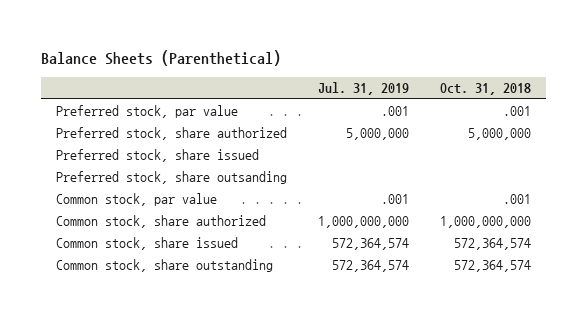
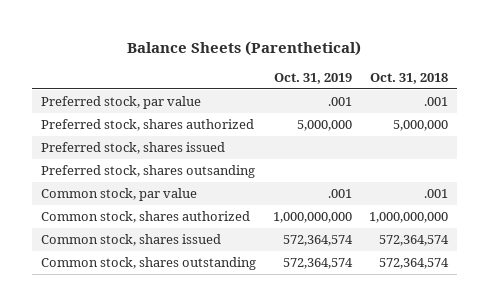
[317,82,409,96] Jul. 31, 2019 -> none
none -> [273,73,352,85] Oct. 31, 2019
[56,127,288,141] Preferred stock, share authorized -> [40,119,254,132] Preferred stock, shares authorized
[56,149,260,163] Preferred stock, share issued -> [40,142,225,155] Preferred stock, shares issued
[56,171,288,185] Preferred stock, share outsanding -> [40,165,255,179] Preferred stock, shares outsanding
[56,215,267,229] Common stock, share authorized -> [40,211,250,224] Common stock, shares authorized
[56,237,239,251] Common stock, share issued -> [40,234,221,247] Common stock, shares issued
[56,259,274,273] Common stock, share outstanding -> [40,257,256,271] Common stock, shares outstanding

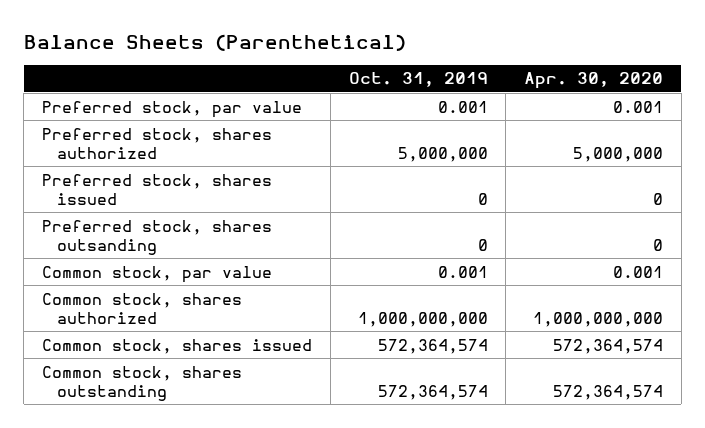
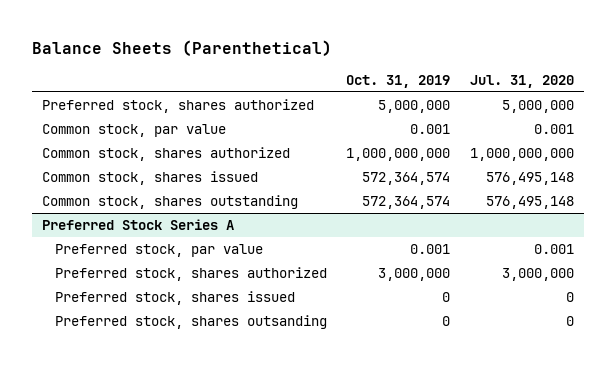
[524,72,664,90] Apr. 30, 2020 -> none
none -> [469,74,574,88] Jul. 31, 2020
[41,100,302,118] Preferred stock, par value -> none
[41,173,272,205] Preferred stock, shares issued -> none
[41,219,272,255] Preferred stock, shares outsanding -> none
none -> [42,219,235,231] Preferred Stock Series A
none -> [54,244,263,258] Preferred stock, par value
none -> [54,267,327,282] Preferred stock, shares authorized
none -> [54,291,295,306] Preferred stock, shares issued
none -> [54,315,327,330] Preferred stock, shares outsanding

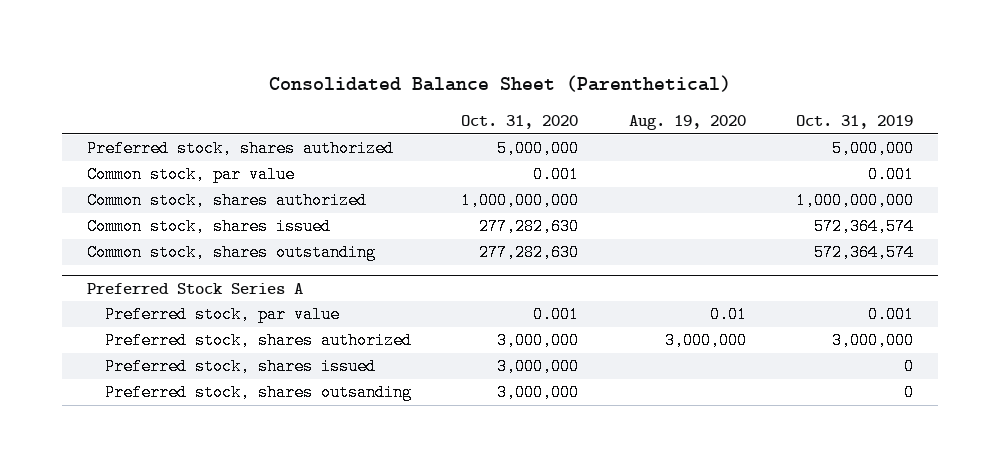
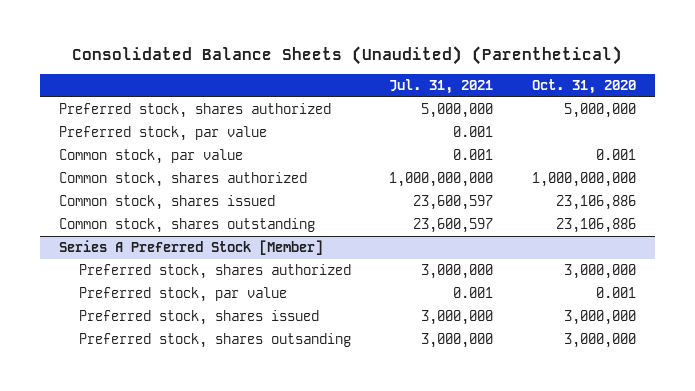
[269,74,732,92] Consolidated Balance Sheet (Parenthetical) -> [72,46,623,66] Consolidated Balance Sheets (Unaudited) (Parenthetical)
[628,115,746,131] Aug. 19, 2020 -> none
[796,115,914,130] Oct. 31, 2019 -> none
none -> [389,78,494,94] Jul. 31, 2021
none -> [58,126,267,142] Preferred stock, par value
[104,306,340,324] Preferred stock, par value -> none
[479,218,580,236] 277,282,630 -> [555,195,636,211] 23,106,886
[479,244,580,262] 277,282,630 -> [555,218,636,234] 23,106,886
[87,282,304,294] Preferred Stock Series A -> [58,240,323,256] Series A Preferred Stock [Member]
none -> [79,287,288,303] Preferred stock, par value

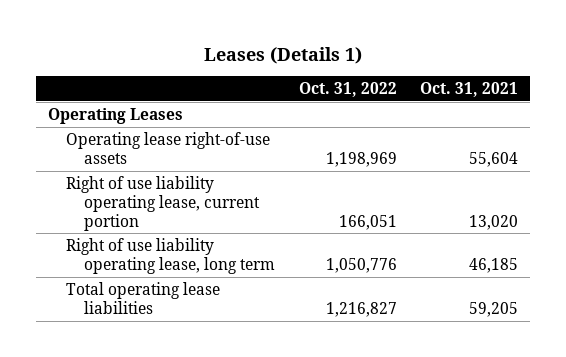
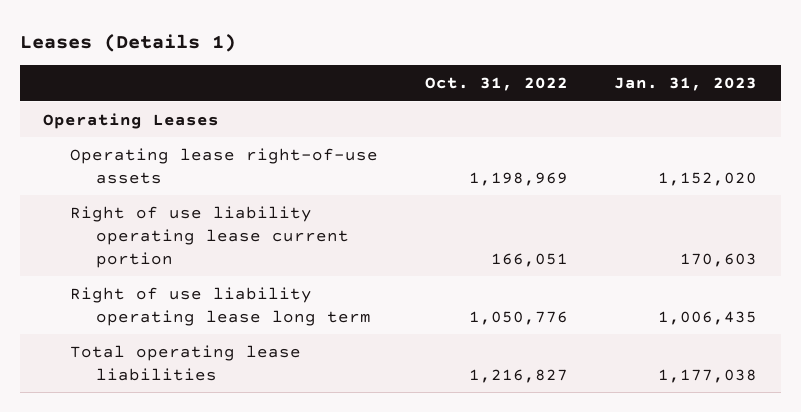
[419,82,518,98] Oct. 31, 2021 -> none
none -> [614,77,758,92] Jan. 31, 2023
[66,175,261,231] Right of use liability operating lease, current portion -> [69,205,349,268] Right of use liability operating lease current portion
[66,237,276,274] Right of use liability operating lease, long term -> [69,286,371,326] Right of use liability operating lease long term

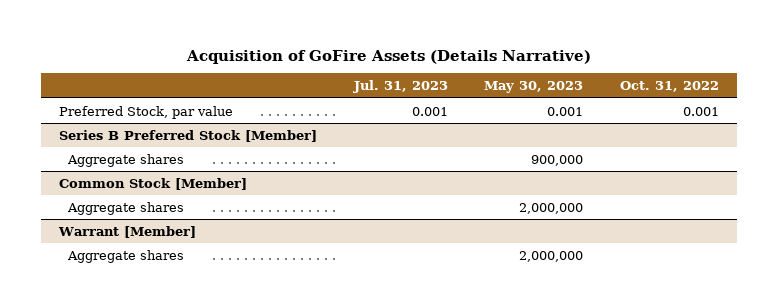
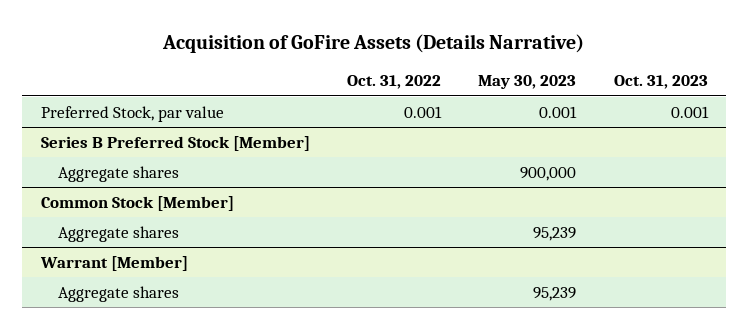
[352,80,448,94] Jul. 31, 2023 -> none
none -> [613,75,708,90] Oct. 31, 2023
[519,202,584,214] 2,000,000 -> [533,226,577,241] 95,239
[519,250,584,262] 2,000,000 -> [533,286,577,301] 95,239

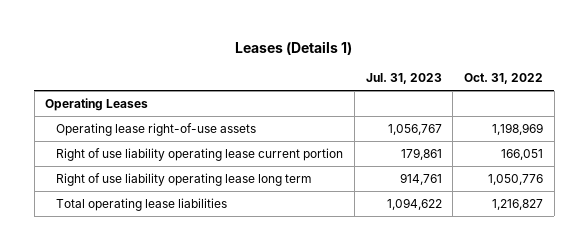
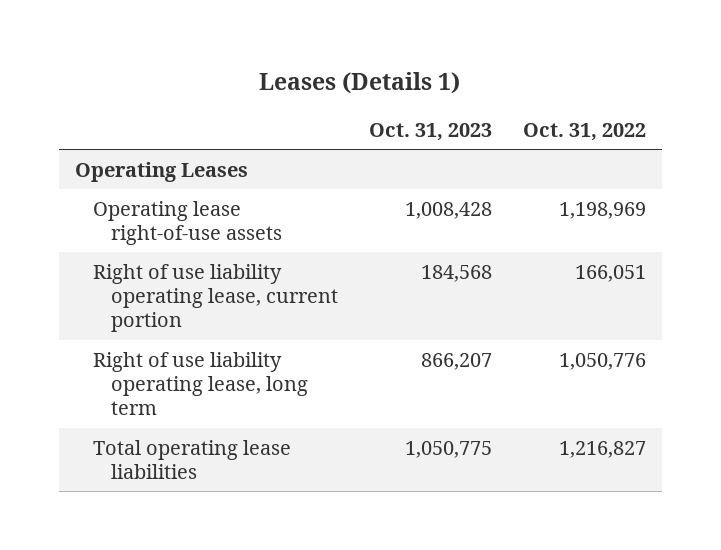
[365,72,442,84] Jul. 31, 2023 -> none
none -> [369,122,493,141] Oct. 31, 2023
[56,147,344,161] Right of use liability operating lease current portion -> [92,263,339,333] Right of use liability operating lease, current portion
[56,172,313,186] Right of use liability operating lease long term -> [92,351,309,416] Right of use liability operating lease, long term

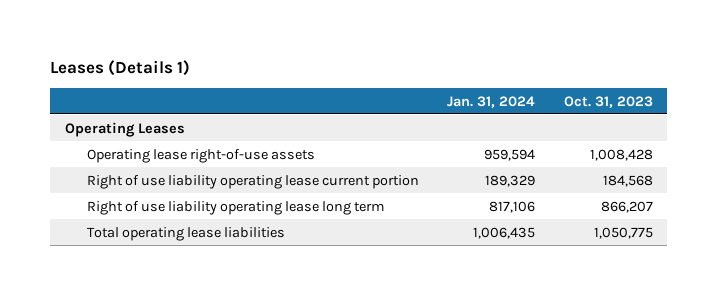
[523,122,647,141] Oct. 31, 2022 -> none
none -> [447,95,536,108] Jan. 31, 2024
[92,263,339,333] Right of use liability operating lease, current portion -> [86,174,419,189] Right of use liability operating lease current portion
[92,351,309,416] Right of use liability operating lease, long term -> [86,200,385,215] Right of use liability operating lease long term

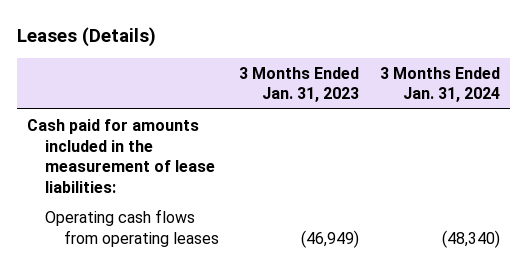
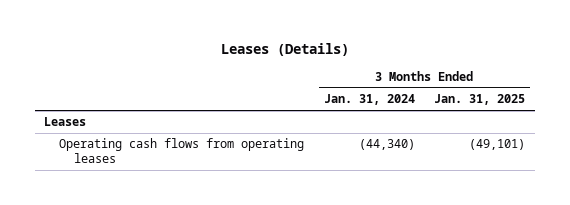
[239,66,360,103] 3 Months Ended Jan. 31, 2023 -> none
none -> [434,94,526,106] Jan. 31, 2025
[26,119,216,193] Cash paid for amounts included in the measurement of lease liabilities: -> none
none -> [44,117,87,127] Leases
[441,229,500,248] (48,340) -> [358,139,415,151] (44,340)

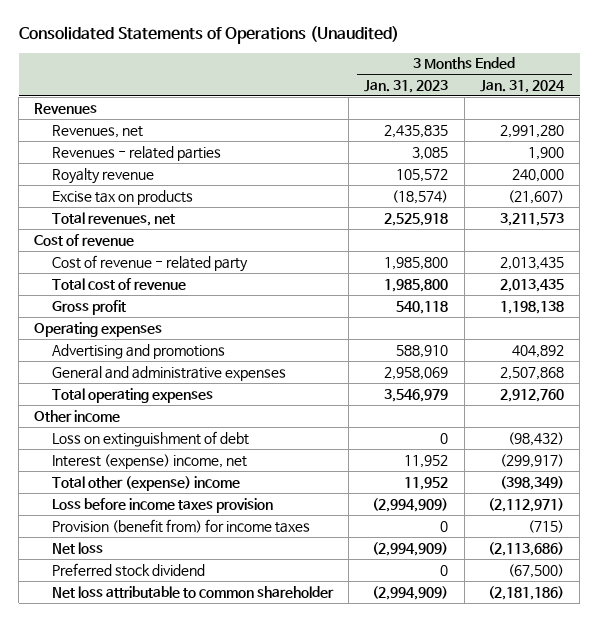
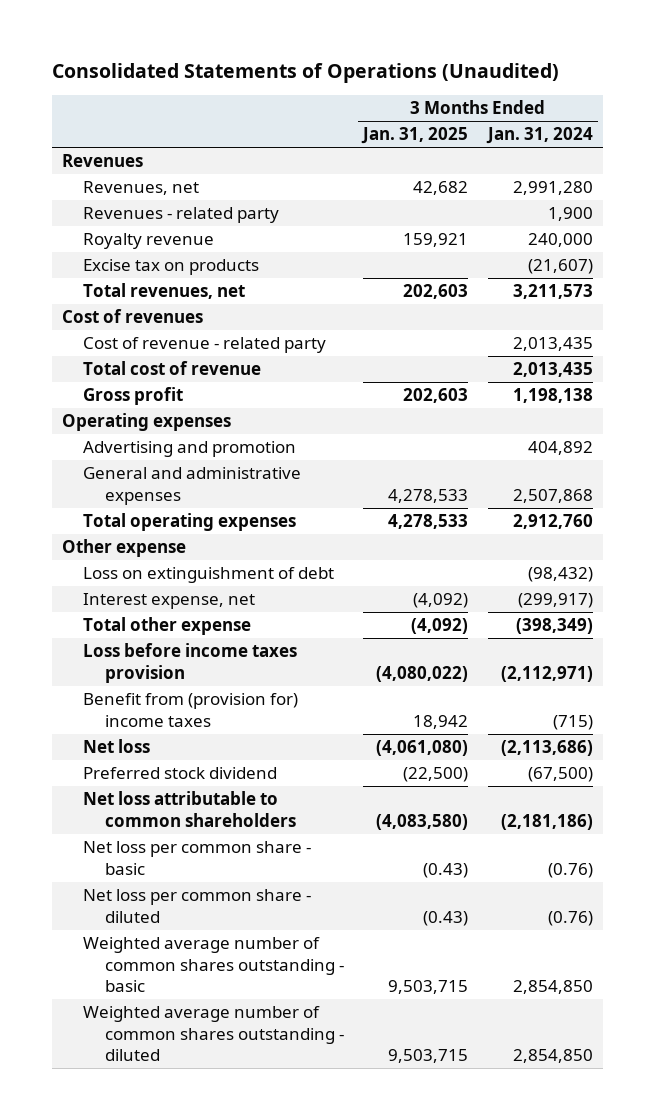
[364,79,449,93] Jan. 31, 2023 -> none
none -> [361,127,469,145] Jan. 31, 2025
[52,145,222,161] Revenues - related parties -> [83,207,280,224] Revenues - related party
[34,233,135,246] Cost of revenue -> [61,309,203,324] Cost of revenues
[52,343,226,359] Advertising and promotions -> [83,441,297,458] Advertising and promotion
[34,409,121,422] Other income -> [61,539,186,558] Other expense
[52,453,248,469] Interest (expense) income, net -> [83,593,256,610] Interest expense, net
[52,475,241,491] Total other (expense) income -> [83,617,252,636] Total other expense
[52,518,311,533] Provision (benefit from) for income taxes -> [83,693,299,727] Benefit from (provision for) income taxes
[52,585,335,598] Net loss attributable to common shareholder -> [83,791,296,827] Net loss attributable to common shareholders
none -> [83,841,312,875] Net loss per common share - basic
none -> [83,889,312,923] Net loss per common share - diluted
none -> [83,937,344,993] Weighted average number of common shares outstanding - basic
none -> [83,1006,344,1062] Weighted average number of common shares outstanding - diluted

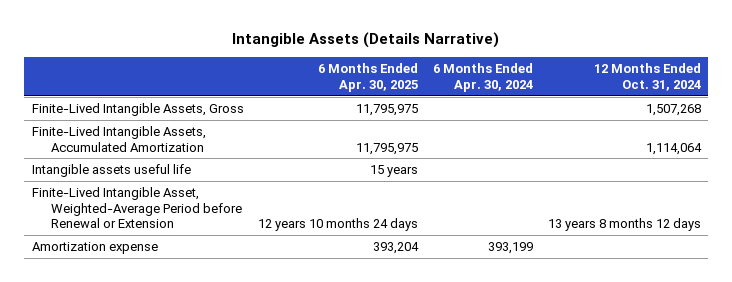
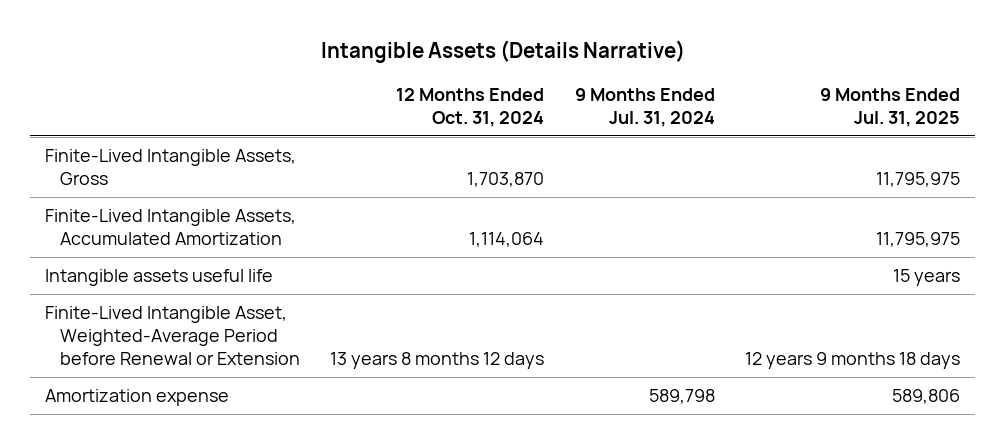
[318,63,419,93] 6 Months Ended Apr. 30, 2025 -> none
[432,63,533,93] 6 Months Ended Apr. 30, 2024 -> none
none -> [574,87,715,127] 9 Months Ended Jul. 31, 2024
none -> [819,87,960,127] 9 Months Ended Jul. 31, 2025
[645,103,701,116] 1,507,268 -> [467,172,545,188] 1,703,870

